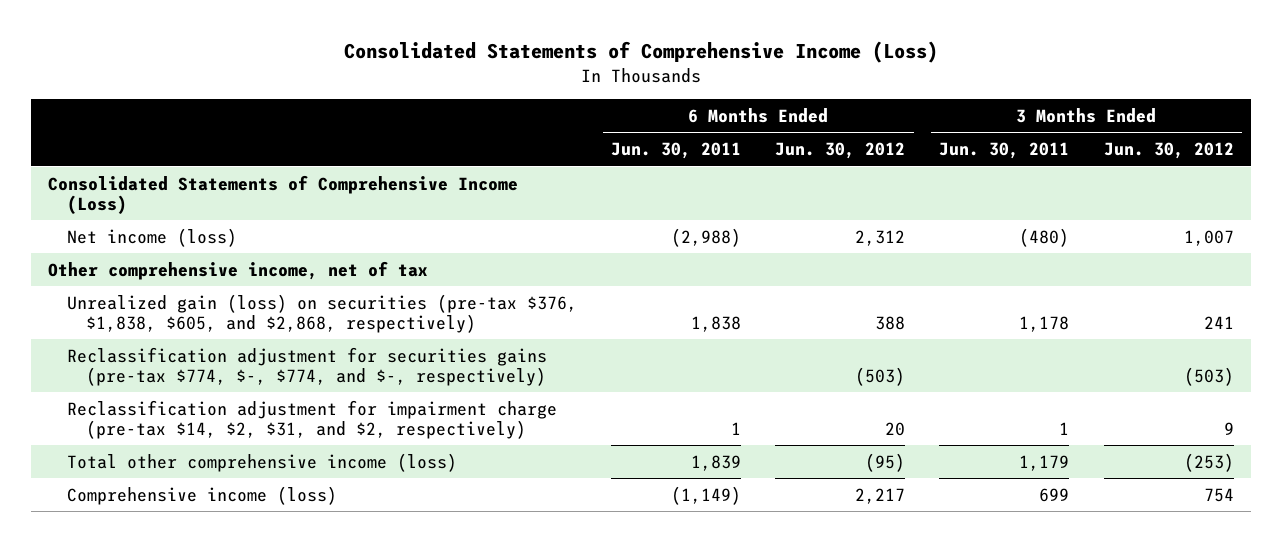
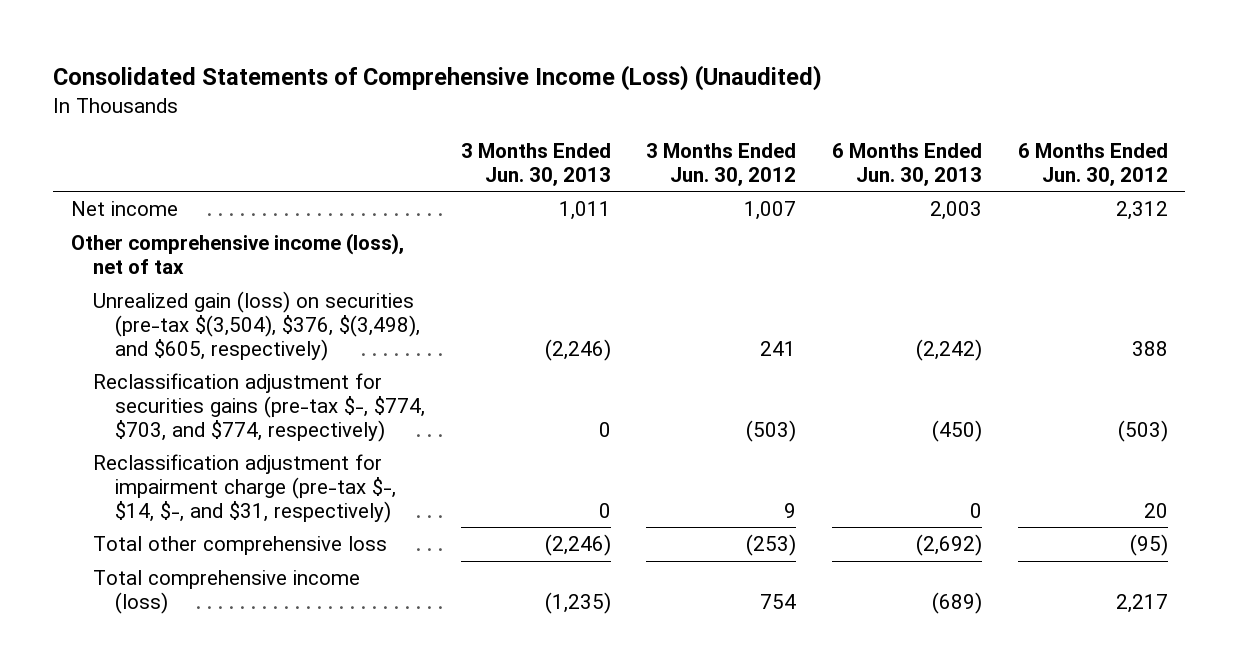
[343,41,938,64] Consolidated Statements of Comprehensive Income (Loss) -> [53,65,823,92] Consolidated Statements of Comprehensive Income (Loss) (Unaudited)
[611,142,742,160] Jun. 30, 2011 -> none
[939,142,1070,160] Jun. 30, 2011 -> none
none -> [460,142,611,186] 3 Months Ended Jun. 30, 2013
none -> [832,142,983,186] 6 Months Ended Jun. 30, 2013
[47,174,518,214] Consolidated Statements of Comprehensive Income (Loss) -> none
[66,227,237,247] Net income (loss) -> [70,201,178,217] Net income
[47,260,428,280] Other comprehensive income, net of tax -> [70,233,404,274] Other comprehensive income (loss), net of tax
[66,293,577,333] Unrealized gain (loss) on securities (pre-tax $376, $1,838, $605, and $2,868, respectively) -> [93,291,421,361] Unrealized gain (loss) on securities (pre-tax $(3,504), $376, $(3,498), and $605, respectively)
[66,346,547,386] Reclassification adjustment for securities gains (pre-tax $774, $-, $774, and $-, respectively) -> [93,373,426,442] Reclassification adjustment for securities gains (pre-tax $-, $774, $703, and $774, respectively)
[66,399,557,439] Reclassification adjustment for impairment charge (pre-tax $14, $2, $31, and $2, respectively) -> [93,454,397,523] Reclassification adjustment for impairment charge (pre-tax $-, $14, $-, and $31, respectively)
[66,452,457,472] Total other comprehensive income (loss) -> [93,536,388,556] Total other comprehensive loss
[66,485,337,505] Comprehensive income (loss) -> [93,570,361,614] Total comprehensive income (loss)

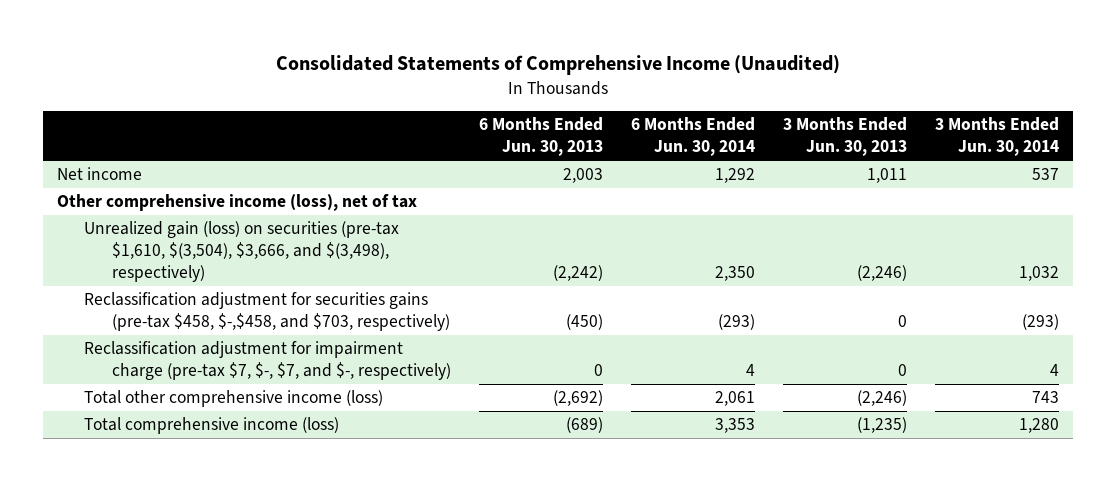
[53,65,823,92] Consolidated Statements of Comprehensive Income (Loss) (Unaudited) -> [275,55,840,76] Consolidated Statements of Comprehensive Income (Unaudited)
[646,142,797,186] 3 Months Ended Jun. 30, 2012 -> none
[1017,142,1168,186] 6 Months Ended Jun. 30, 2012 -> none
none -> [630,117,755,157] 6 Months Ended Jun. 30, 2014
none -> [934,117,1059,157] 3 Months Ended Jun. 30, 2014
[93,291,421,361] Unrealized gain (loss) on securities (pre-tax $(3,504), $376, $(3,498), and $605, respectively) -> [84,221,400,283] Unrealized gain (loss) on securities (pre-tax $1,610, $(3,504), $3,666, and $(3,498), respectively)
[93,373,426,442] Reclassification adjustment for securities gains (pre-tax $-, $774, $703, and $774, respectively) -> [84,292,450,332] Reclassification adjustment for securities gains (pre-tax $458, $-,$458, and $703, respectively)
[93,454,397,523] Reclassification adjustment for impairment charge (pre-tax $-, $14, $-, and $31, respectively) -> [84,341,451,381] Reclassification adjustment for impairment charge (pre-tax $7, $-, $7, and $-, respectively)
[93,536,388,556] Total other comprehensive loss -> [84,390,384,408] Total other comprehensive income (loss)

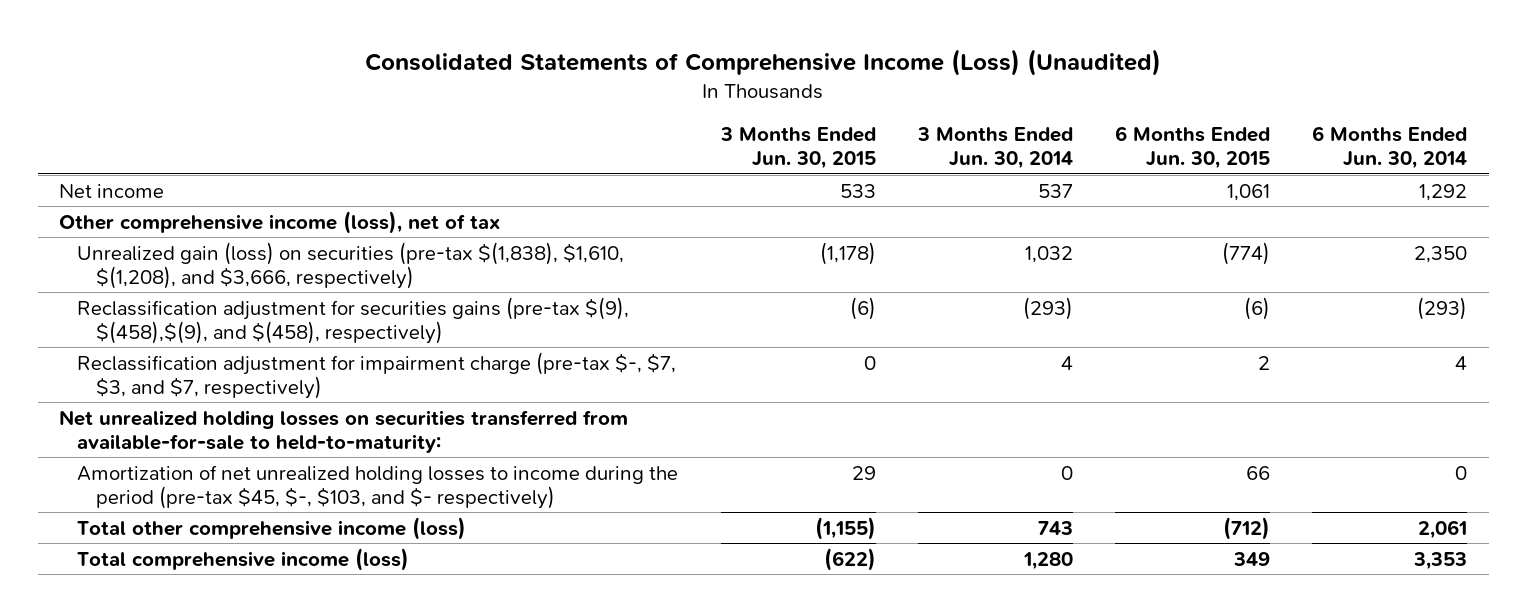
[275,55,840,76] Consolidated Statements of Comprehensive Income (Unaudited) -> [365,48,1162,76] Consolidated Statements of Comprehensive Income (Loss) (Unaudited)
[478,117,603,157] 6 Months Ended Jun. 30, 2013 -> none
[782,117,907,157] 3 Months Ended Jun. 30, 2013 -> none
none -> [719,126,876,170] 3 Months Ended Jun. 30, 2015
none -> [1115,125,1271,170] 6 Months Ended Jun. 30, 2015
[84,221,400,283] Unrealized gain (loss) on securities (pre-tax $1,610, $(3,504), $3,666, and $(3,498), respectively) -> [77,241,625,289] Unrealized gain (loss) on securities (pre-tax $(1,838), $1,610, $(1,208), and $3,666, respectively)
[84,292,450,332] Reclassification adjustment for securities gains (pre-tax $458, $-,$458, and $703, respectively) -> [77,296,630,344] Reclassification adjustment for securities gains (pre-tax $(9), $(458),$(9), and $(458), respectively)
[84,341,451,381] Reclassification adjustment for impairment charge (pre-tax $7, $-, $7, and $-, respectively) -> [77,351,677,399] Reclassification adjustment for impairment charge (pre-tax $-, $7, $3, and $7, respectively)
none -> [58,409,628,453] Net unrealized holding losses on securities transferred from available-for-sale to held-to-maturity:
none -> [77,464,679,509] Amortization of net unrealized holding losses to income during the period (pre-tax $45, $-, $103, and $- respectively)

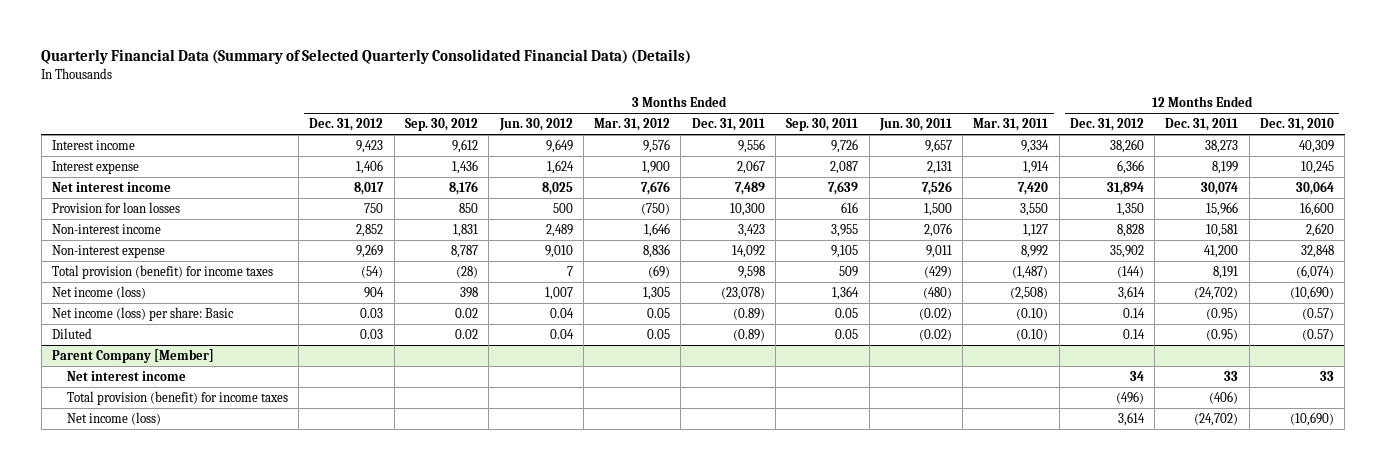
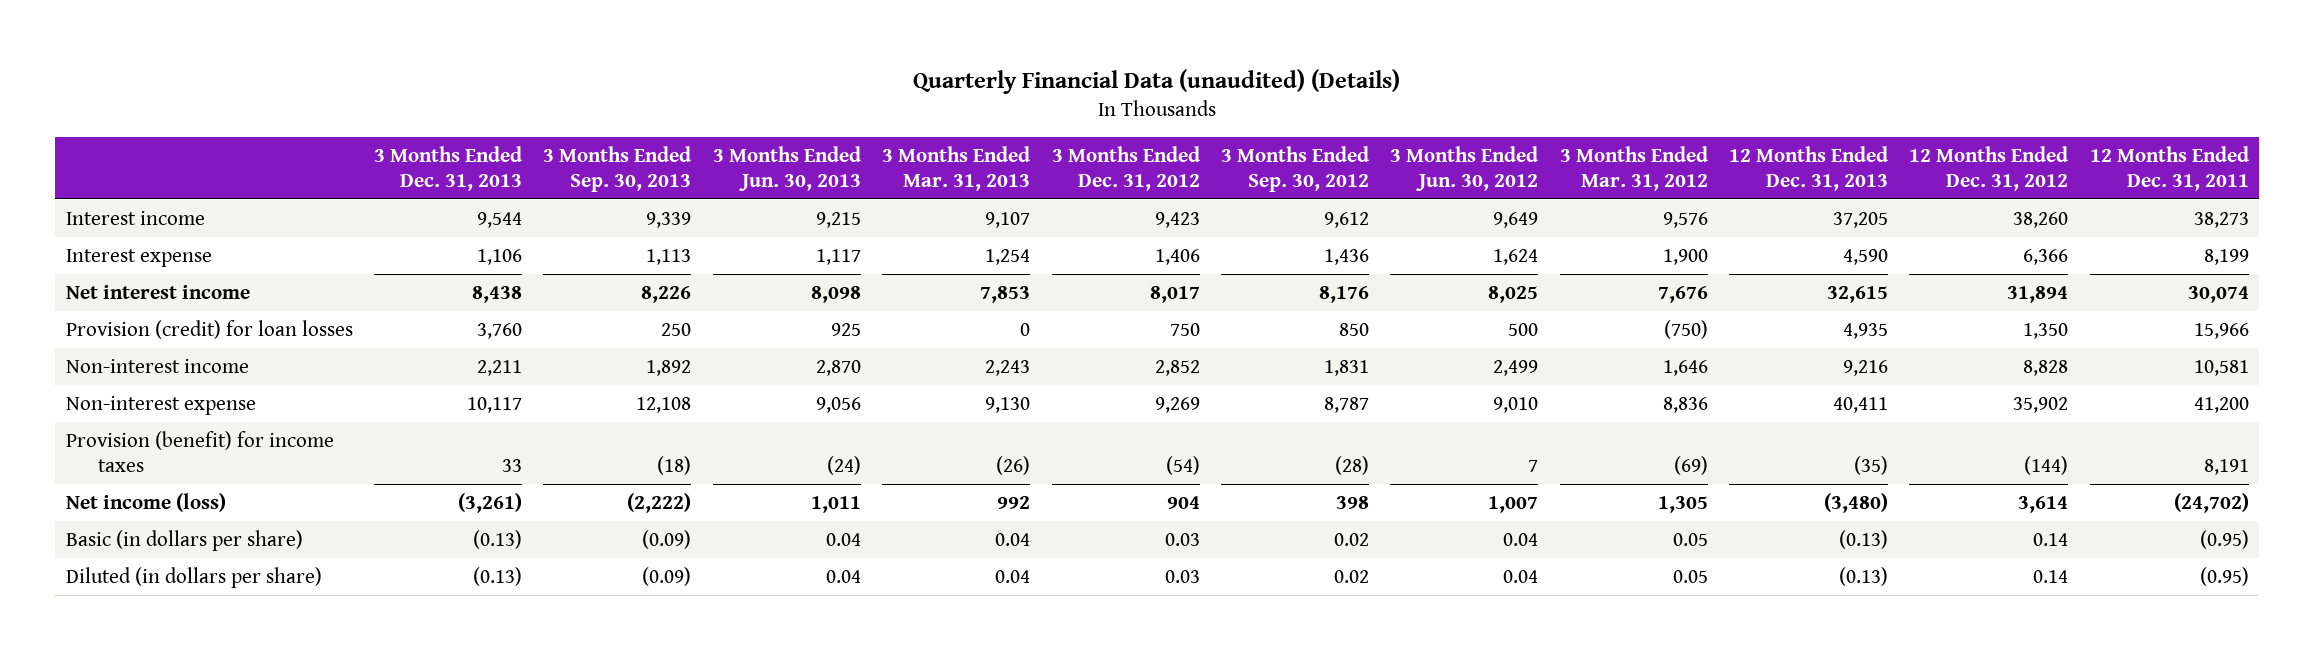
[41,49,692,65] Quarterly Financial Data (Summary of Selected Quarterly Consolidated Financial Data) (Details) -> [913,68,1401,94] Quarterly Financial Data (unaudited) (Details)
[691,118,765,132] Dec. 31, 2011 -> none
[786,118,859,132] Sep. 30, 2011 -> none
[878,118,952,132] Jun. 30, 2011 -> none
[973,118,1049,132] Mar. 31, 2011 -> none
[1260,118,1335,132] Dec. 31, 2010 -> none
none -> [374,145,523,191] 3 Months Ended Dec. 31, 2013
none -> [543,145,692,192] 3 Months Ended Sep. 30, 2013
none -> [712,145,861,191] 3 Months Ended Jun. 30, 2013
none -> [882,145,1031,191] 3 Months Ended Mar. 31, 2013
none -> [1728,145,1888,191] 12 Months Ended Dec. 31, 2013
[51,202,180,214] Provision for loan losses -> [65,320,353,340] Provision (credit) for loan losses
[545,224,573,238] 2,489 -> [1493,360,1539,377] 2,499
[51,265,273,280] Total provision (benefit) for income taxes -> [65,431,334,473] Provision (benefit) for income taxes
[51,349,214,364] Parent Company [Member] -> none
[66,371,186,382] Net interest income -> none
[66,391,288,406] Total provision (benefit) for income taxes -> none
[66,412,161,426] Net income (loss) -> none
[51,307,234,322] Net income (loss) per share: Basic -> [65,530,303,552] Basic (in dollars per share)
[51,328,92,340] Diluted -> [65,567,322,589] Diluted (in dollars per share)

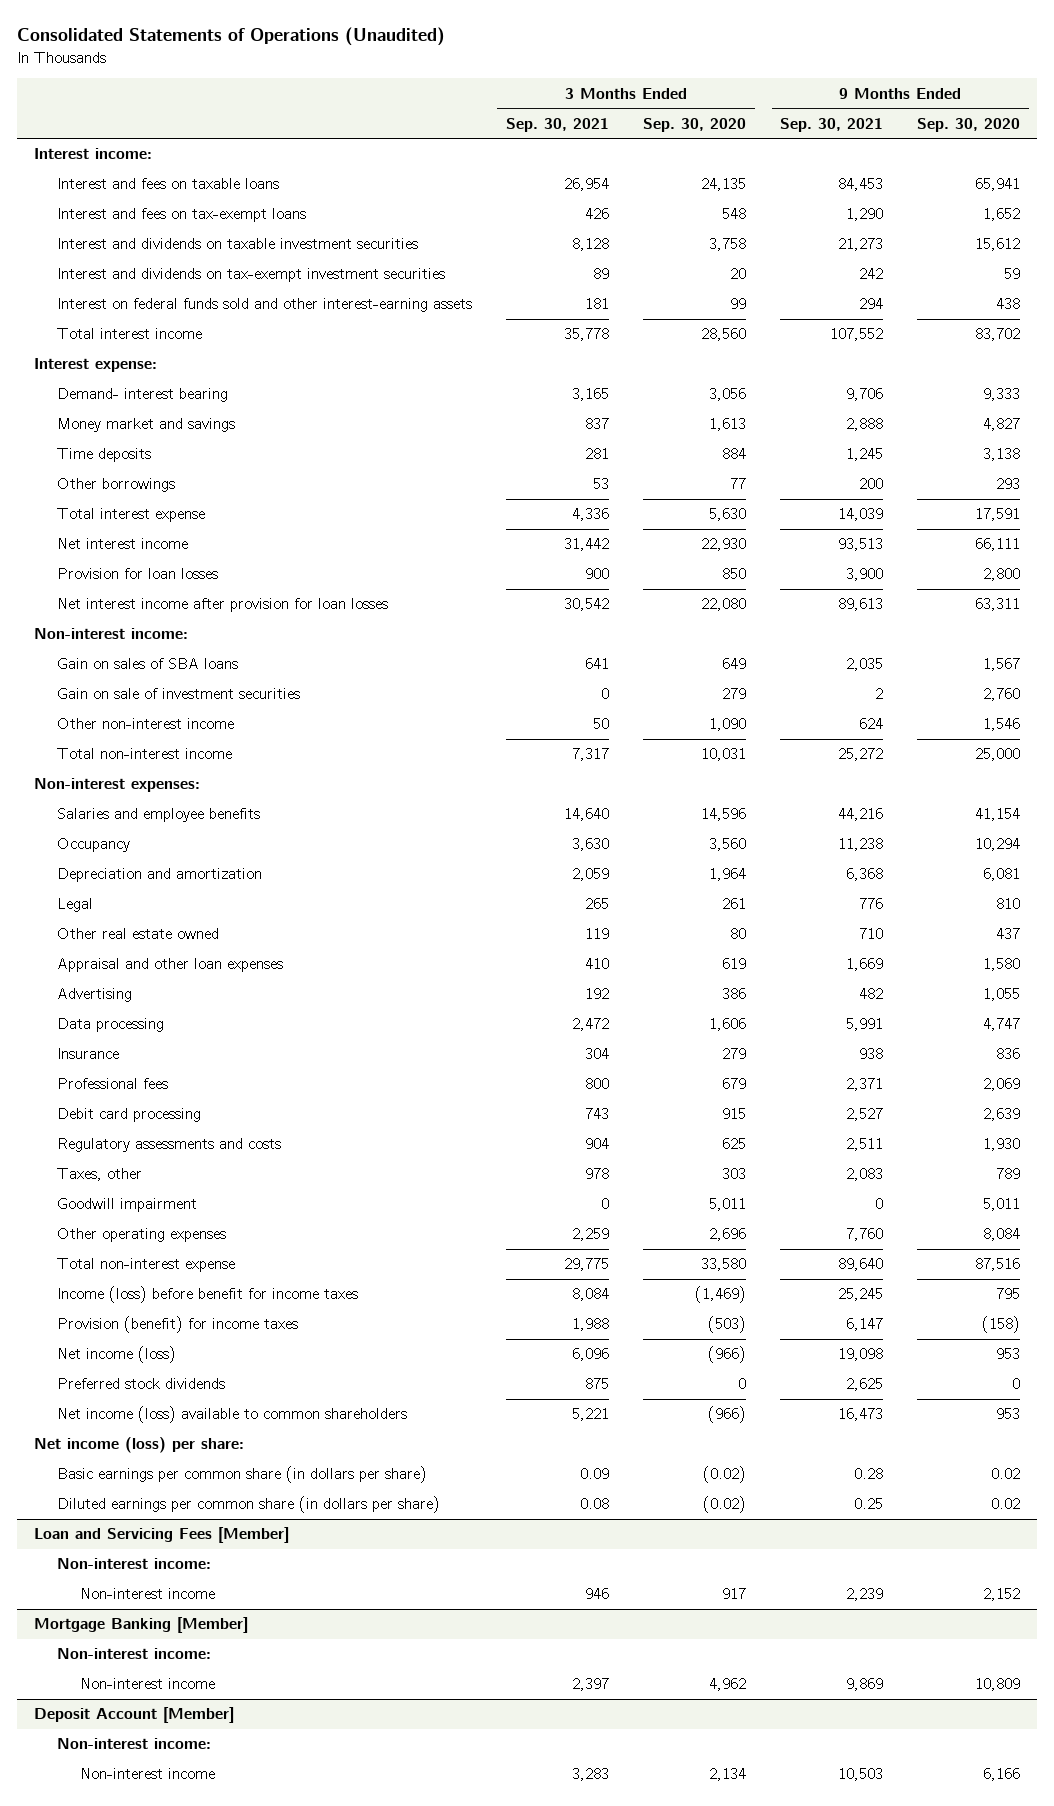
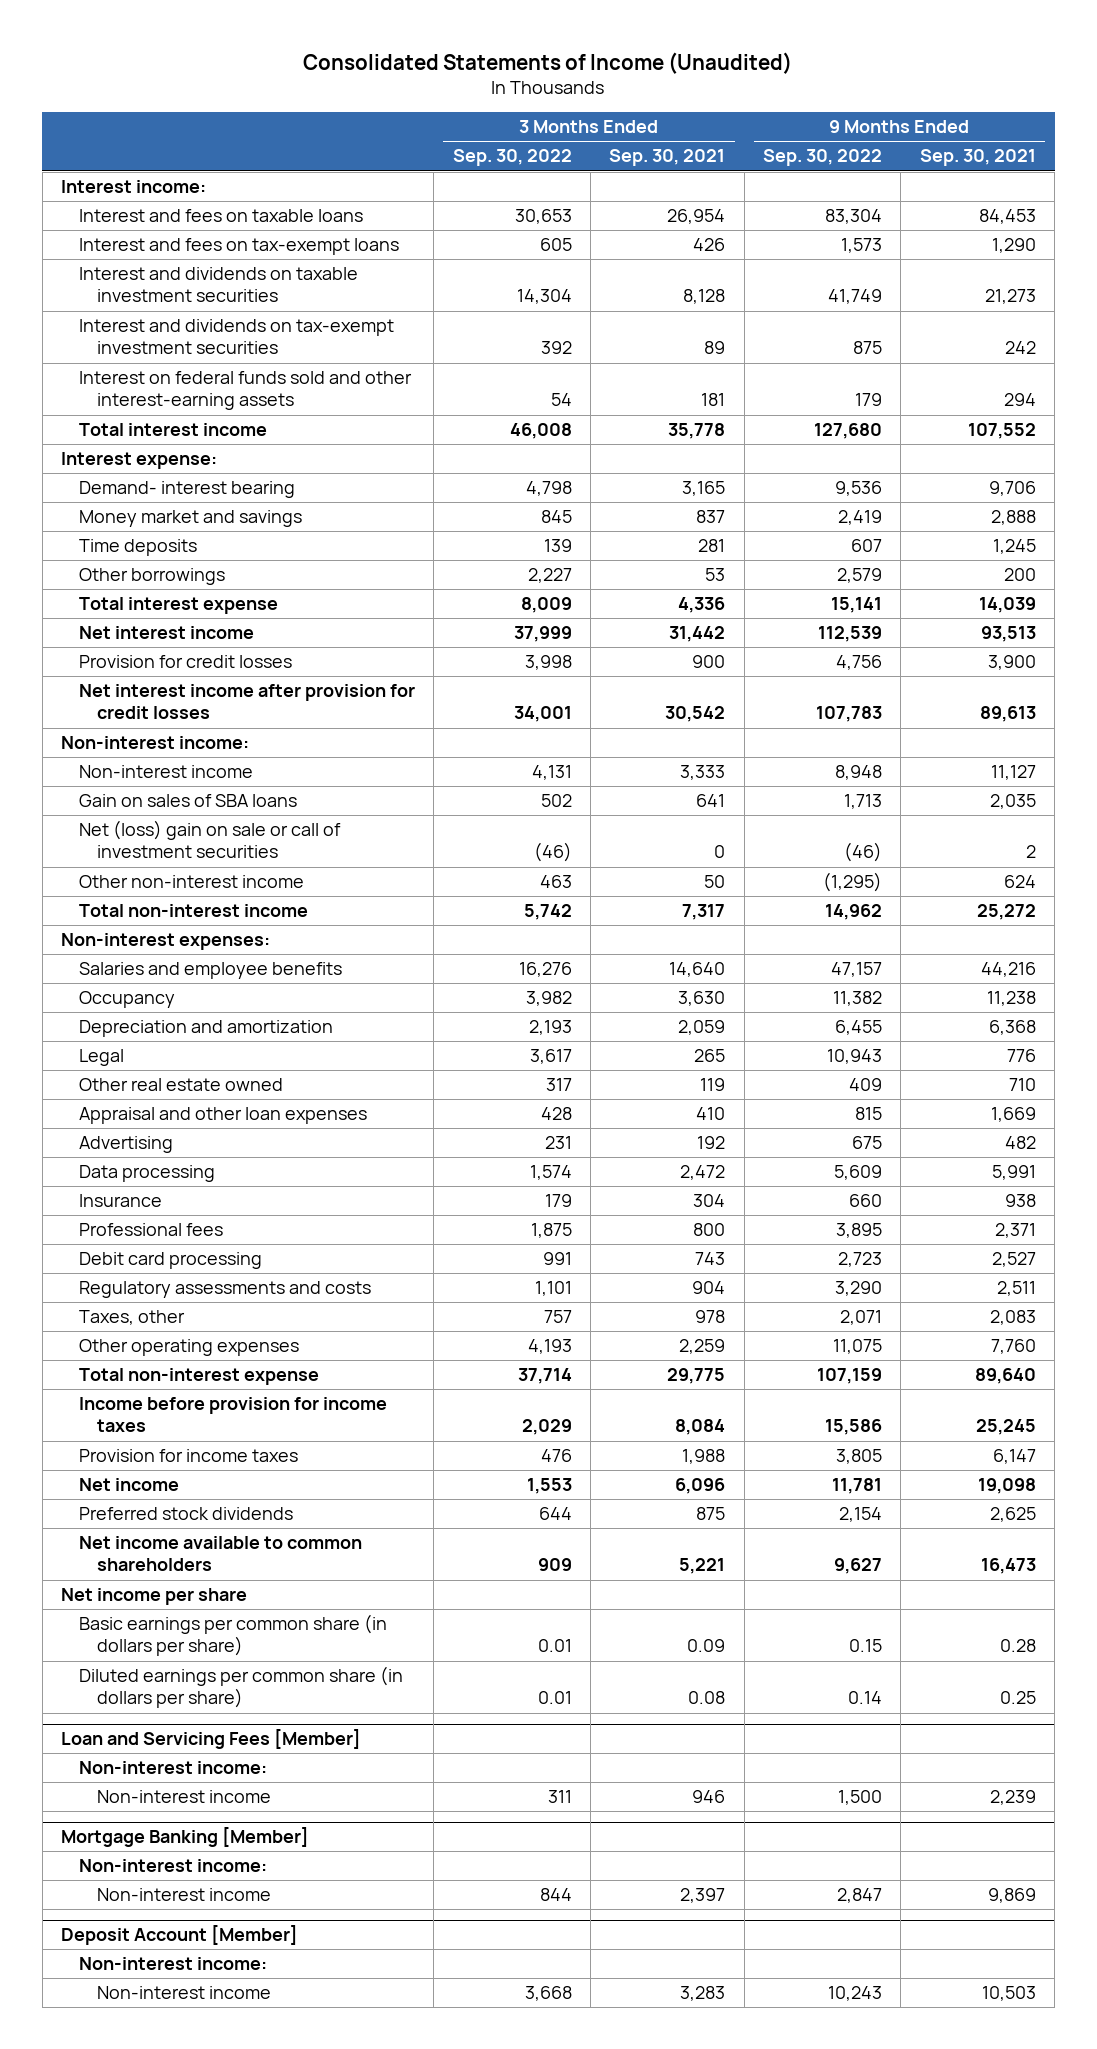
[16,27,445,47] Consolidated Statements of Operations (Unaudited) -> [303,51,793,74] Consolidated Statements of Income (Unaudited)
[643,117,747,132] Sep. 30, 2020 -> none
[917,117,1021,132] Sep. 30, 2020 -> none
none -> [452,149,572,167] Sep. 30, 2022
none -> [763,149,883,167] Sep. 30, 2022
[56,568,218,580] Provision for loan losses -> [78,655,292,669] Provision for credit losses
[56,598,388,613] Net interest income after provision for loan losses -> [78,684,415,720] Net interest income after provision for credit losses
none -> [78,765,253,779] Non-interest income
[56,688,300,700] Gain on sale of investment securities -> [78,820,341,859] Net (loss) gain on sale or call of investment securities
[56,1198,197,1213] Goodwill impairment -> none
[56,1286,358,1304] Income (loss) before benefit for income taxes -> [78,1397,387,1433] Income before provision for income taxes
[56,1316,298,1334] Provision (benefit) for income taxes -> [78,1449,298,1463] Provision for income taxes
[56,1346,176,1364] Net income (loss) -> [78,1478,179,1492] Net income
[56,1406,407,1424] Net income (loss) available to common shareholders -> [78,1536,362,1572] Net income available to common shareholders
[33,1437,244,1454] Net income (loss) per share: -> [61,1588,248,1606] Net income per share

